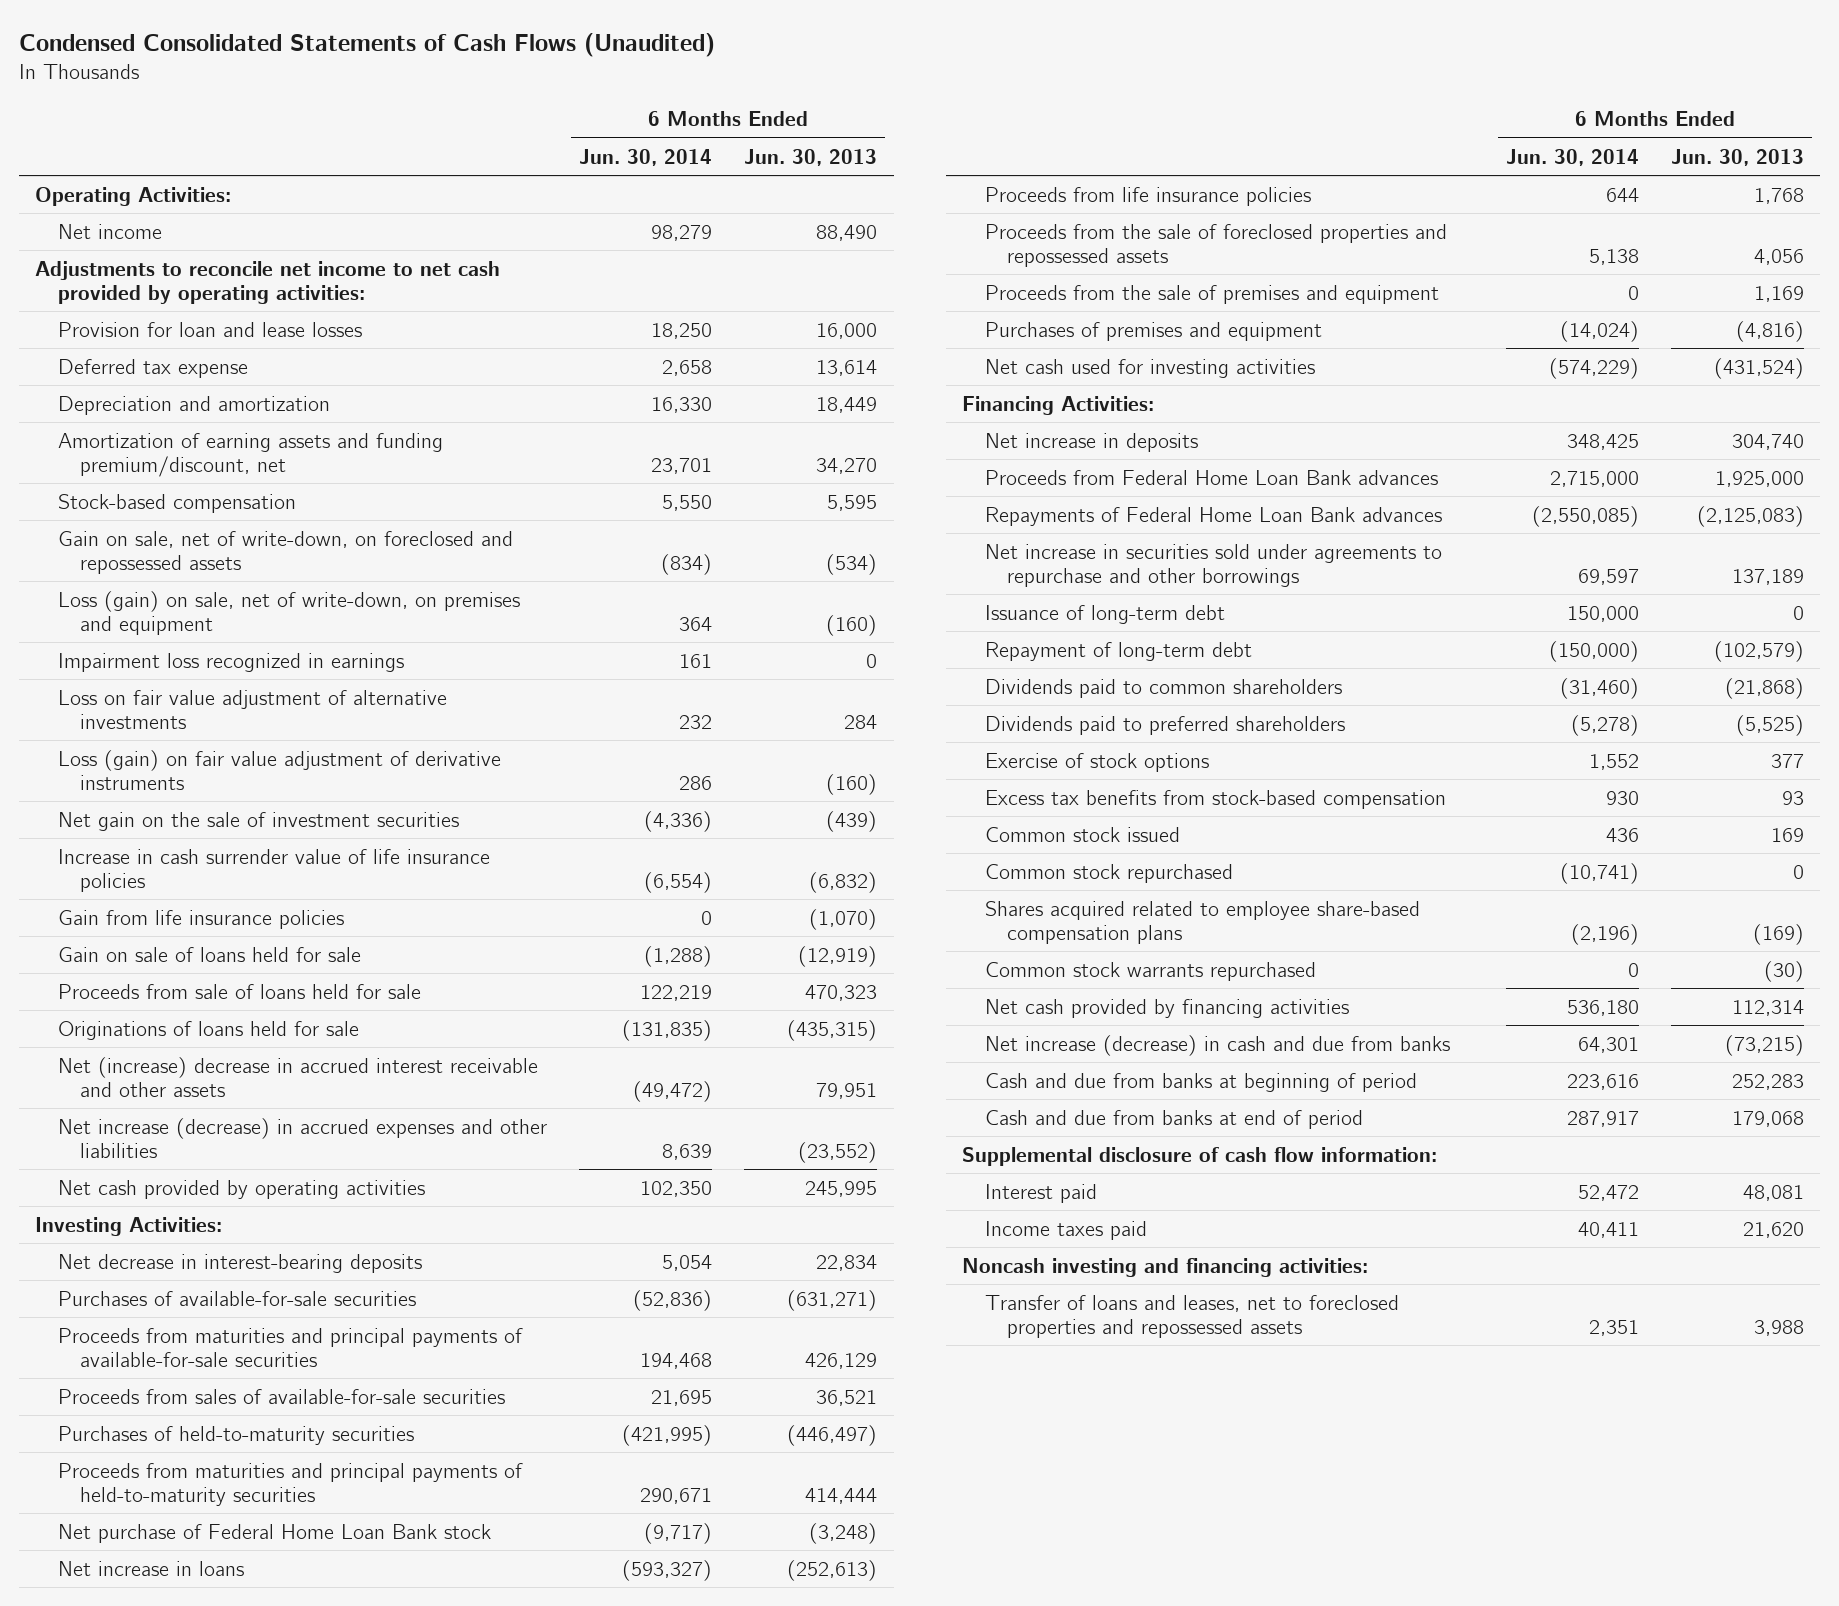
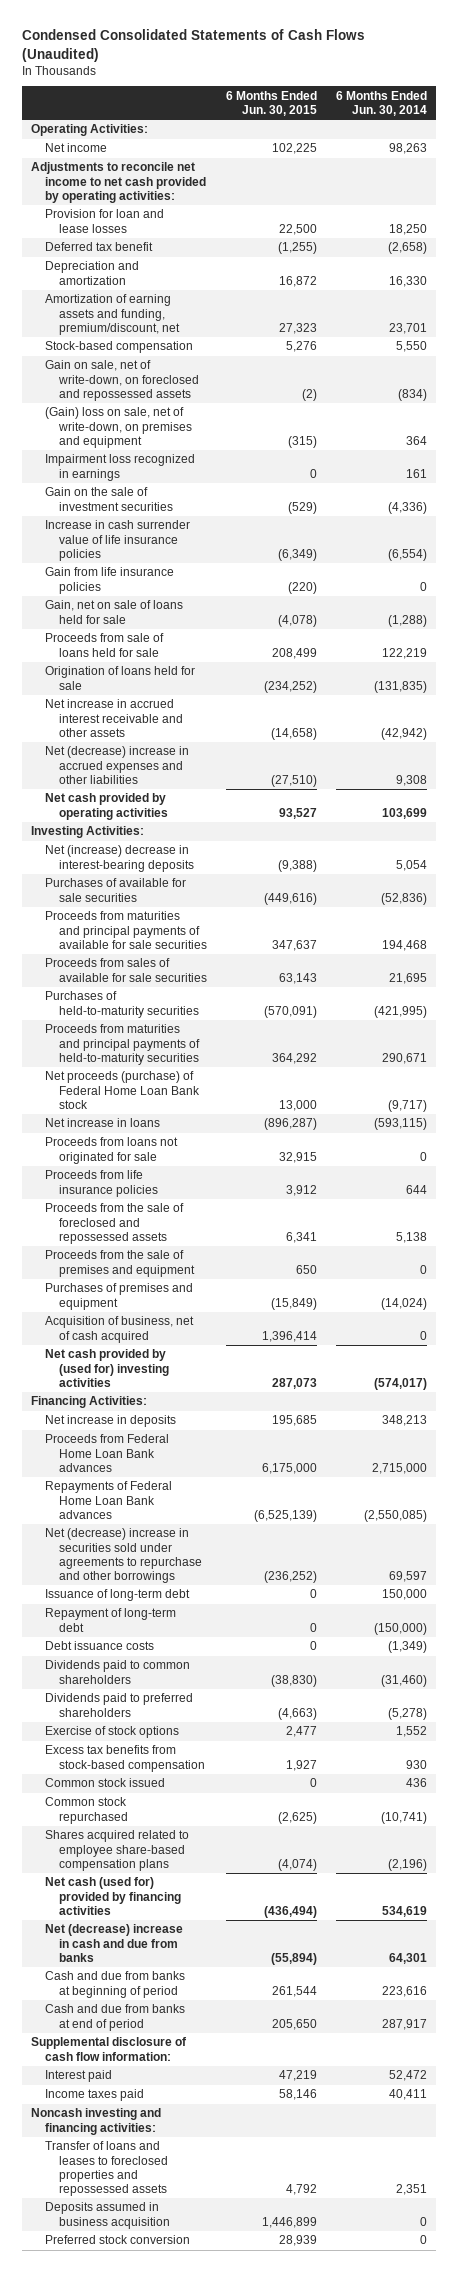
[744,148,878,166] Jun. 30, 2013 -> none
none -> [225,90,317,116] 6 Months Ended Jun. 30, 2015
[651,224,713,241] 98,279 -> [388,143,427,155] 98,263
[57,358,248,378] Deferred tax expense -> [45,242,154,252] Deferred tax benefit
[662,359,713,376] 2,658 -> [387,242,427,255] (2,658)
[57,432,443,477] Amortization of earning assets and funding premium/discount, net -> [45,294,181,335] Amortization of earning assets and funding, premium/discount, net
[57,590,520,635] Loss (gain) on sale, net of write-down, on premises and equipment -> [45,407,193,448] (Gain) loss on sale, net of write-down, on premises and equipment
[57,689,447,729] Loss on fair value adjustment of alternative investments -> none
[57,749,501,790] Loss (gain) on fair value adjustment of derivative instruments -> none
[57,811,459,831] Net gain on the sale of investment securities -> [45,487,174,511] Gain on the sale of investment securities
[57,946,361,962] Gain on sale of loans held for sale -> [45,600,184,624] Gain, net on sale of loans held for sale
[57,1020,359,1040] Originations of loans held for sale -> [45,666,196,690] Origination of loans held for sale
[57,1056,538,1097] Net (increase) decrease in accrued interest receivable and other assets -> [45,699,184,737] Net increase in accrued interest receivable and other assets
[633,1080,713,1102] (49,472) -> [380,727,427,740] (42,942)
[57,1117,547,1158] Net increase (decrease) in accrued expenses and other liabilities -> [45,746,190,784] Net (decrease) increase in accrued expenses and other liabilities
[662,1143,713,1160] 8,639 -> [395,774,427,786] 9,308
[640,1180,713,1197] 102,350 -> [381,807,427,819] 103,699
[57,1253,422,1273] Net decrease in interest-bearing deposits -> [45,845,195,872] Net (increase) decrease in interest-bearing deposits
[57,1290,416,1306] Purchases of available-for-sale securities -> [45,878,187,902] Purchases of available for sale securities
[57,1327,523,1367] Proceeds from maturities and principal payments of available-for-sale securities -> [45,911,208,949] Proceeds from maturities and principal payments of available for sale securities
[57,1388,505,1404] Proceeds from sales of available-for-sale securities -> [45,958,208,982] Proceeds from sales of available for sale securities
[57,1523,491,1543] Net purchase of Federal Home Loan Bank stock -> [45,1071,201,1109] Net proceeds (purchase) of Federal Home Loan Bank stock
[622,1559,713,1581] (593,327) -> [373,1118,427,1131] (593,115)
none -> [45,1137,179,1164] Proceeds from loans not originated for sale
[984,223,1447,267] Proceeds from the sale of foreclosed properties and repossessed assets -> [45,1203,185,1244] Proceeds from the sale of foreclosed and repossessed assets
none -> [45,1316,195,1343] Acquisition of business, net of cash acquired
[984,358,1315,378] Net cash used for investing activities -> [45,1349,170,1387] Net cash provided by (used for) investing activities
[1548,357,1639,379] (574,229) -> [373,1377,427,1390] (574,017)
[1566,433,1639,450] 348,425 -> [381,1415,427,1427] 348,213
[984,543,1442,587] Net increase in securities sold under agreements to repurchase and other borrowings -> [45,1528,203,1583] Net (decrease) increase in securities sold under agreements to repurchase and other borrowings
none -> [45,1641,155,1651] Debt issuance costs
[984,961,1316,981] Common stock warrants repurchased -> none
[984,998,1349,1018] Net cash provided by financing activities -> [45,1877,182,1915] Net cash (used for) provided by financing activities
[1566,999,1639,1016] 536,180 -> [381,1905,427,1917] 534,619
[984,1034,1450,1056] Net increase (decrease) in cash and due from banks -> [45,1924,184,1962] Net (decrease) increase in cash and due from banks
[984,1294,1399,1338] Transfer of loans and leases, net to foreclosed properties and repossessed assets -> [45,2141,169,2196] Transfer of loans and leases to foreclosed properties and repossessed assets
none -> [45,2202,171,2229] Deposits assumed in business acquisition
none -> [45,2235,191,2245] Preferred stock conversion

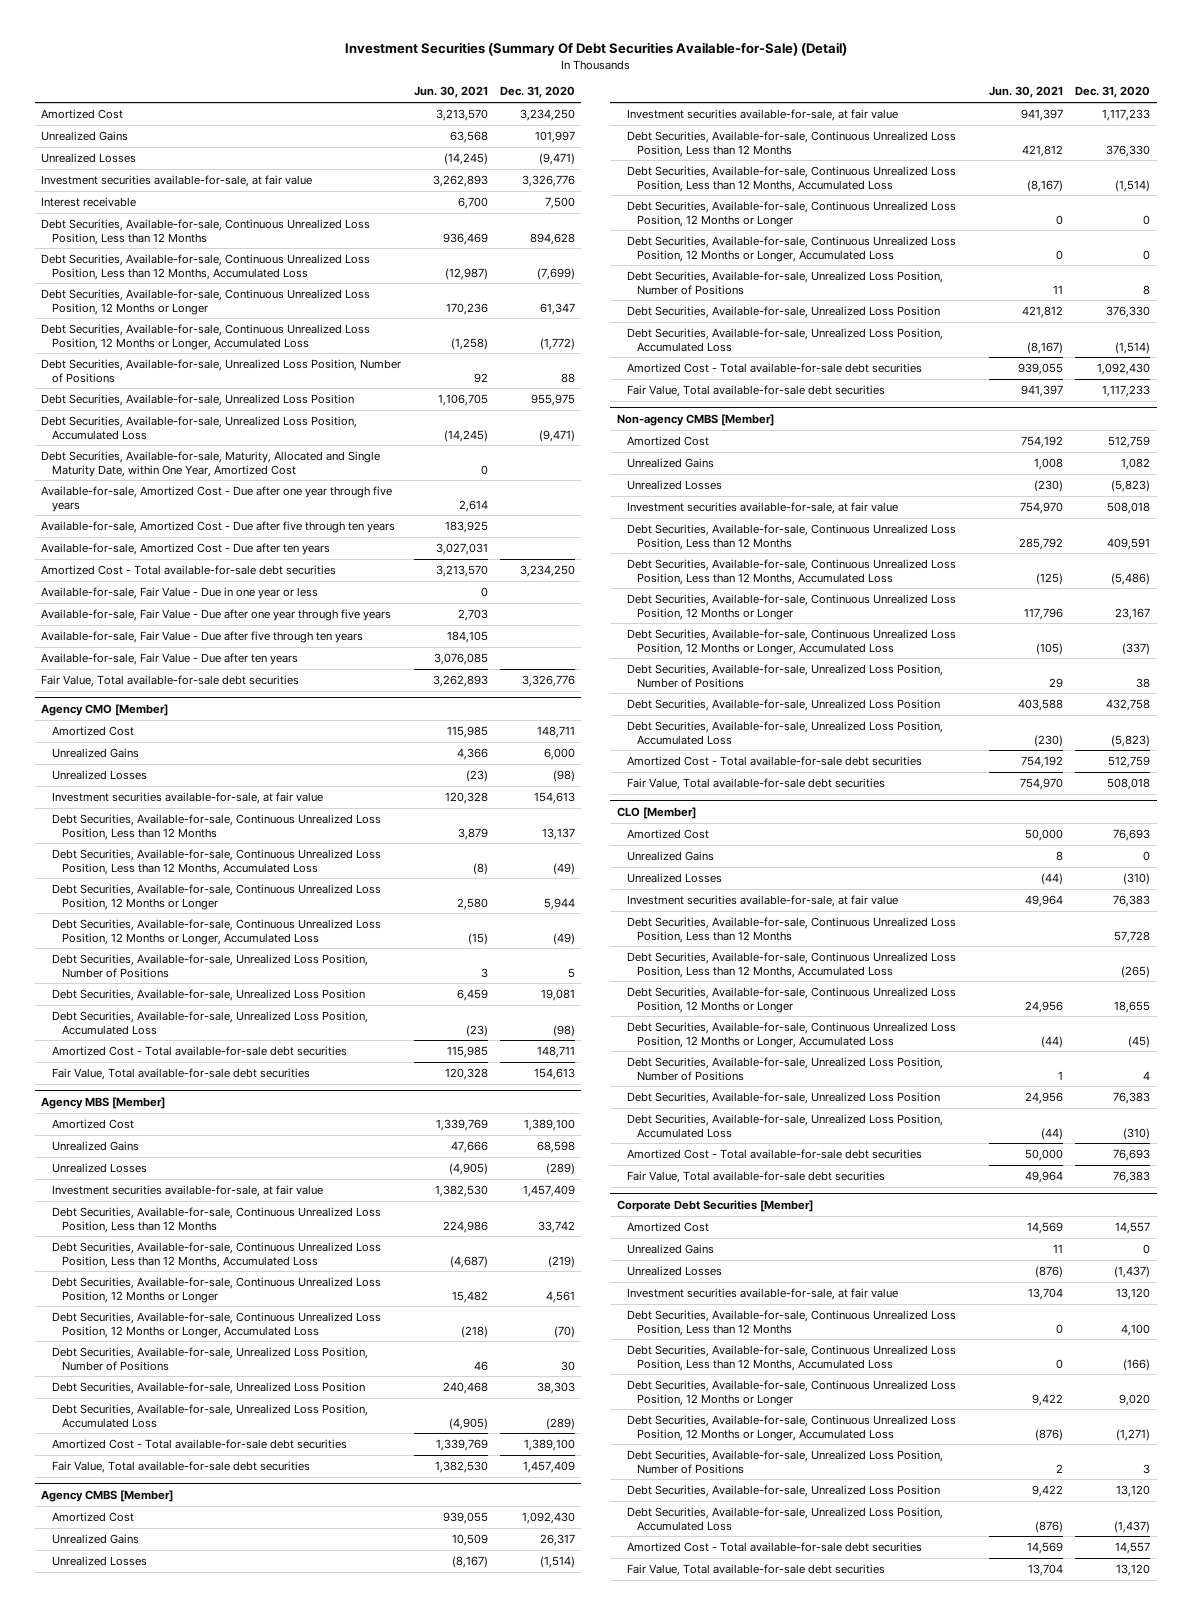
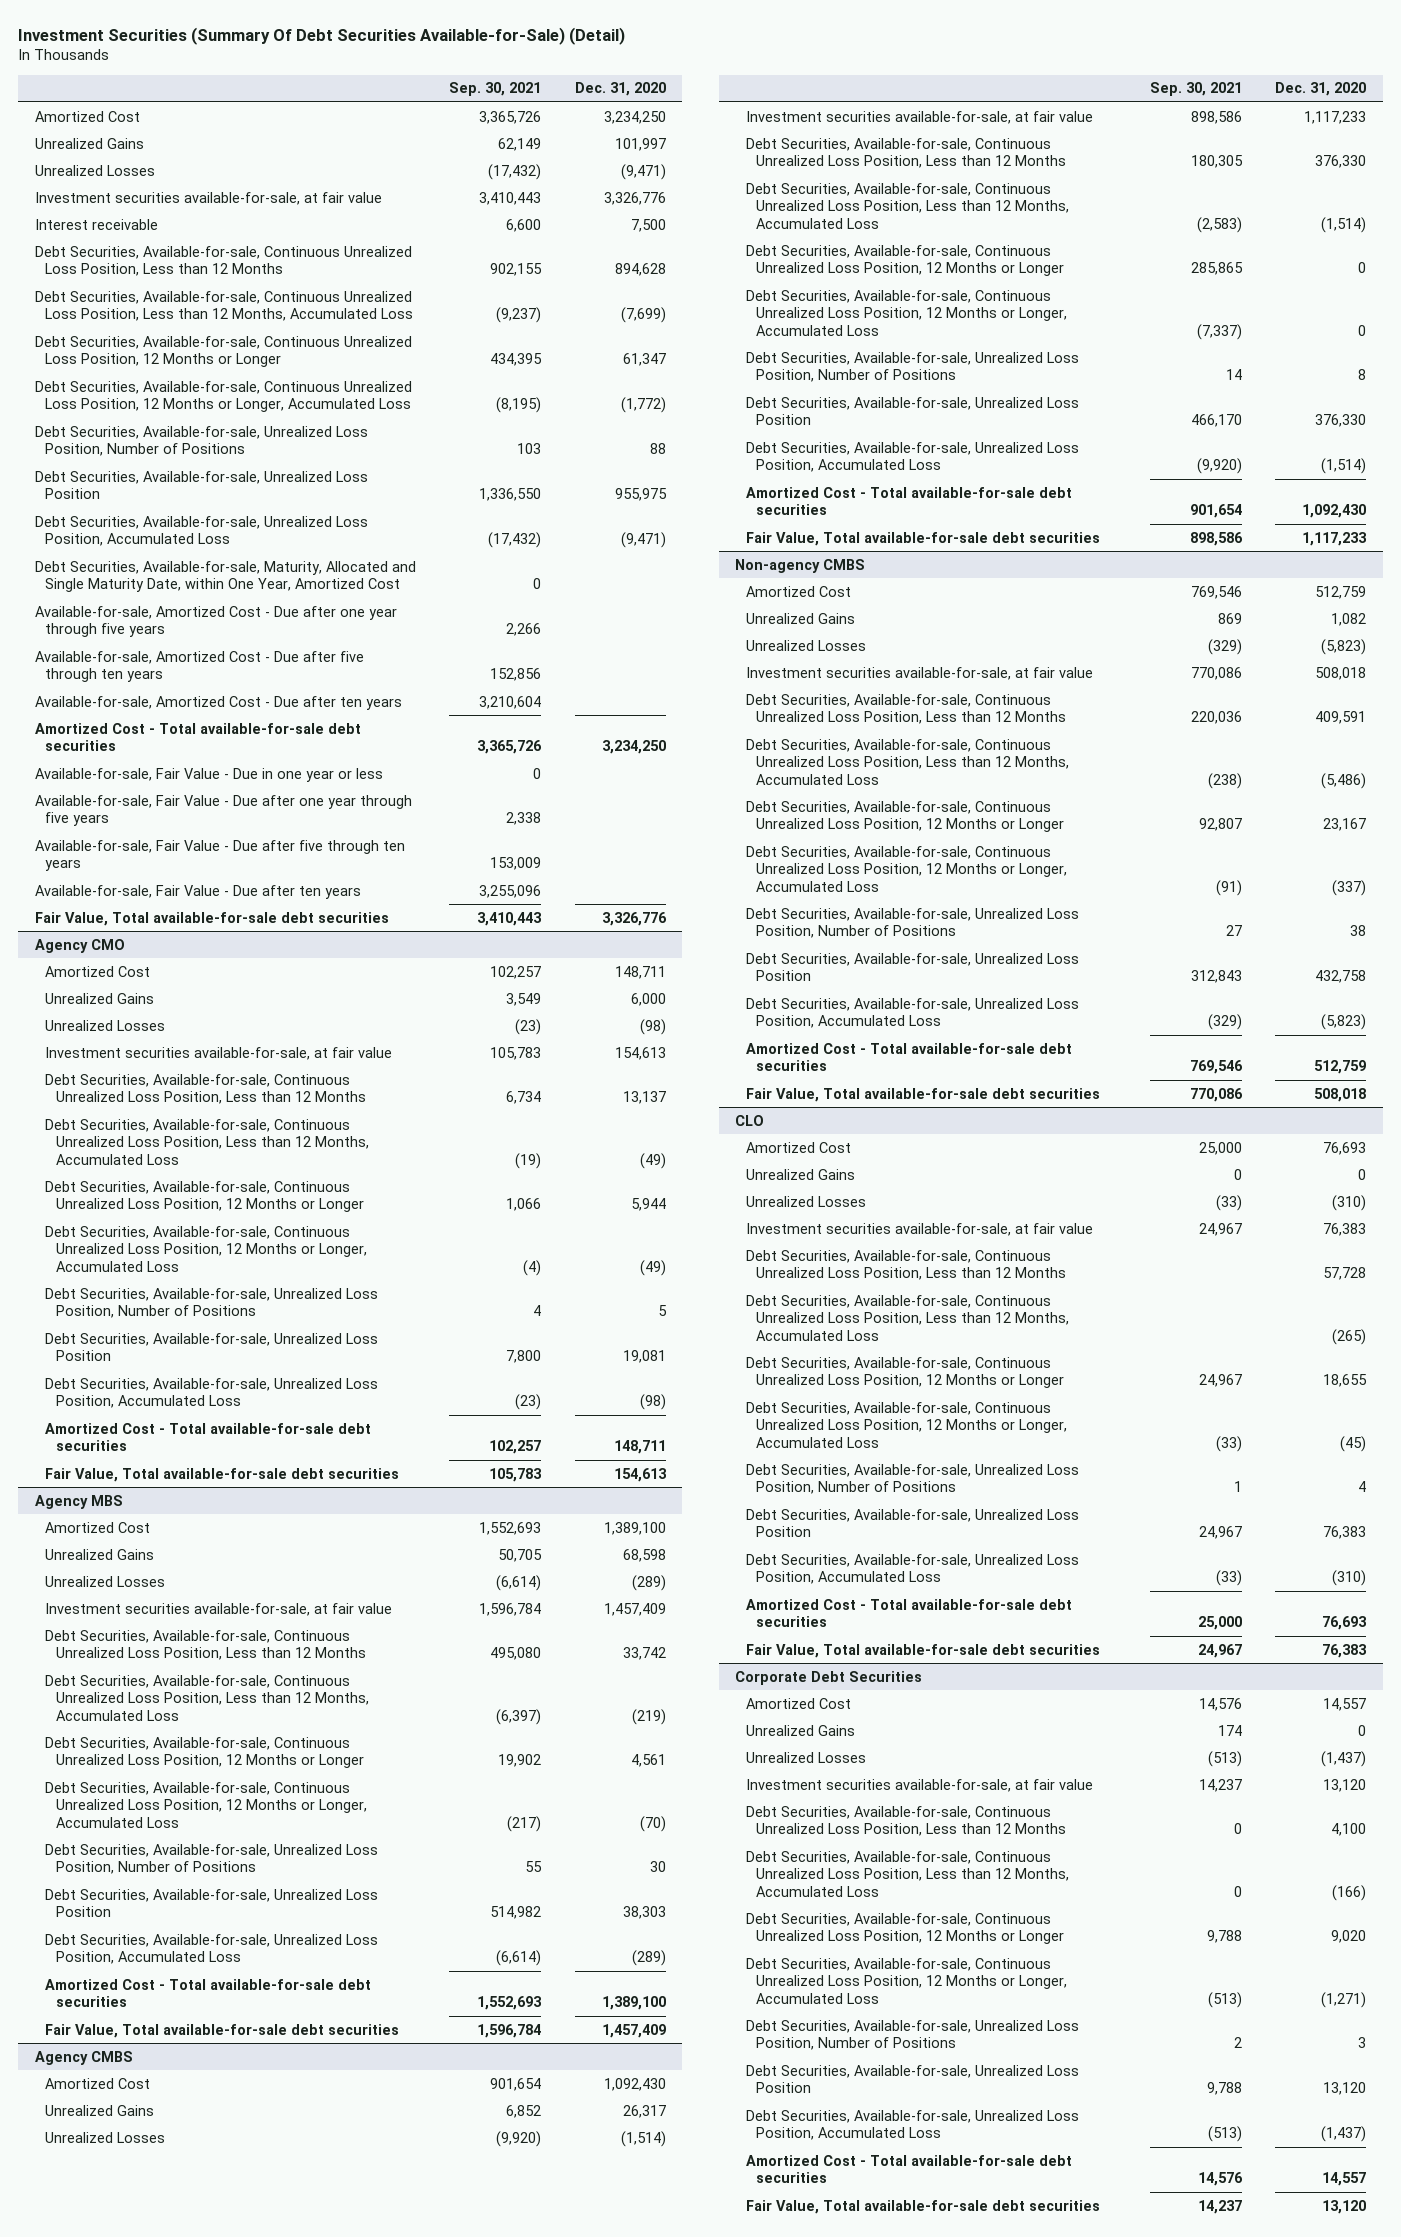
[413,86,488,99] Jun. 30, 2021 -> none
none -> [449,82,542,97] Sep. 30, 2021
[41,703,169,716] Agency CMO [Member] -> [34,938,125,953] Agency CMO
[41,1096,166,1109] Agency MBS [Member] -> [34,1494,123,1509] Agency MBS
[41,1489,174,1502] Agency CMBS [Member] -> [34,2050,133,2065] Agency CMBS
[616,413,774,426] Non-agency CMBS [Member] -> [735,558,866,573] Non-agency CMBS
[616,806,696,819] CLO [Member] -> [735,1114,765,1126] CLO
[616,1199,813,1212] Corporate Debt Securities [Member] -> [735,1670,923,1685] Corporate Debt Securities

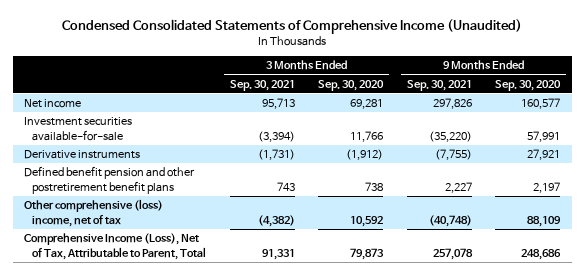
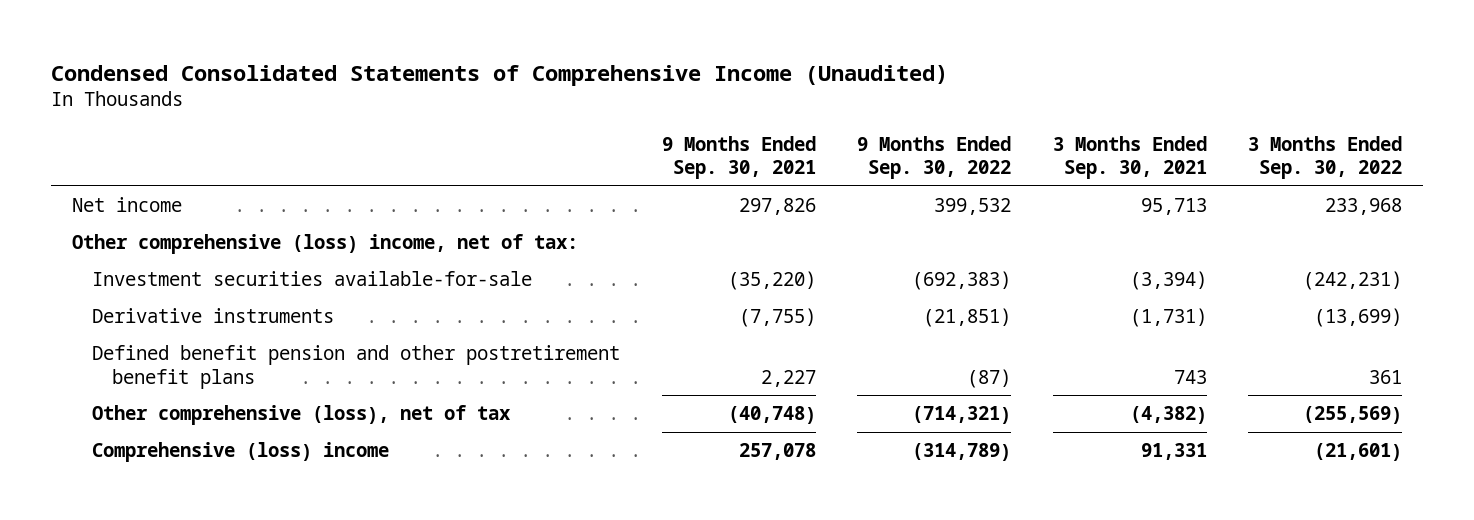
[318,79,385,91] Sep. 30, 2020 -> none
[495,79,562,91] Sep. 30, 2020 -> none
none -> [857,135,1012,179] 9 Months Ended Sep. 30, 2022
none -> [1248,135,1403,179] 3 Months Ended Sep. 30, 2022
none -> [72,234,579,255] Other comprehensive (loss) income, net of tax:
[24,199,164,227] Other comprehensive (loss) income, net of tax -> [92,405,512,426] Other comprehensive (loss), net of tax
[24,233,207,260] Comprehensive Income (Loss), Net of Tax, Attributable to Parent, Total -> [92,442,390,463] Comprehensive (loss) income

